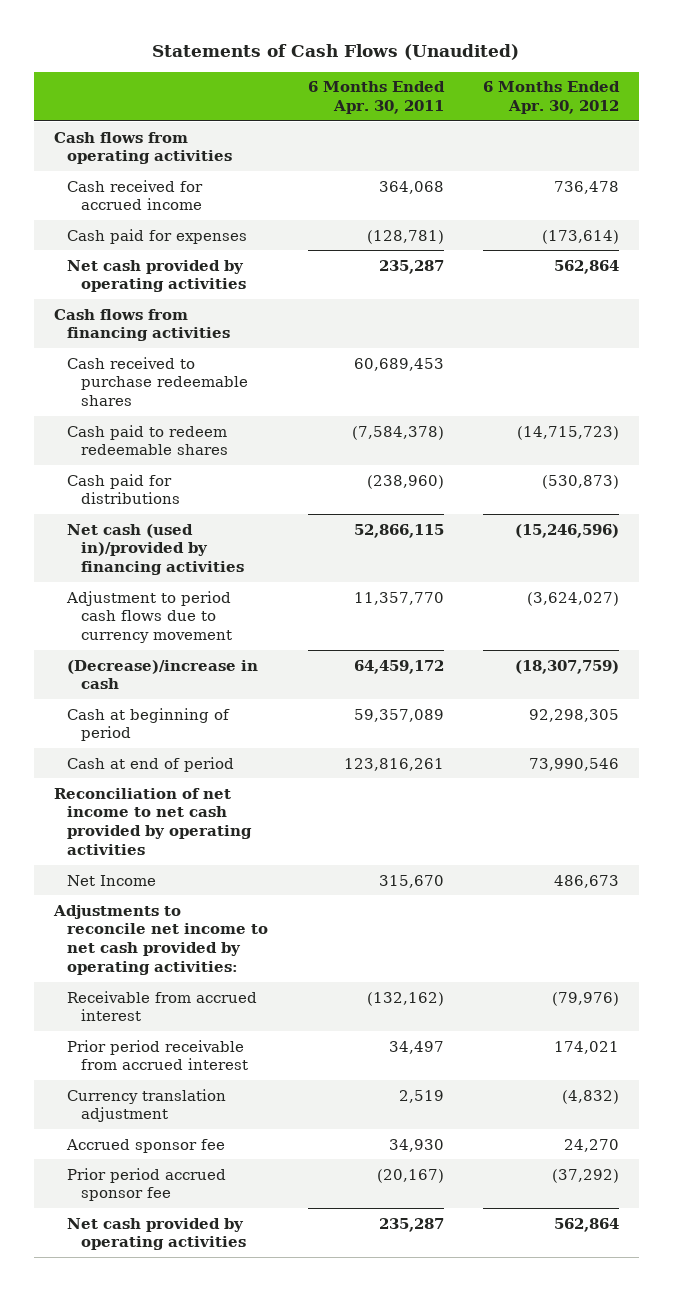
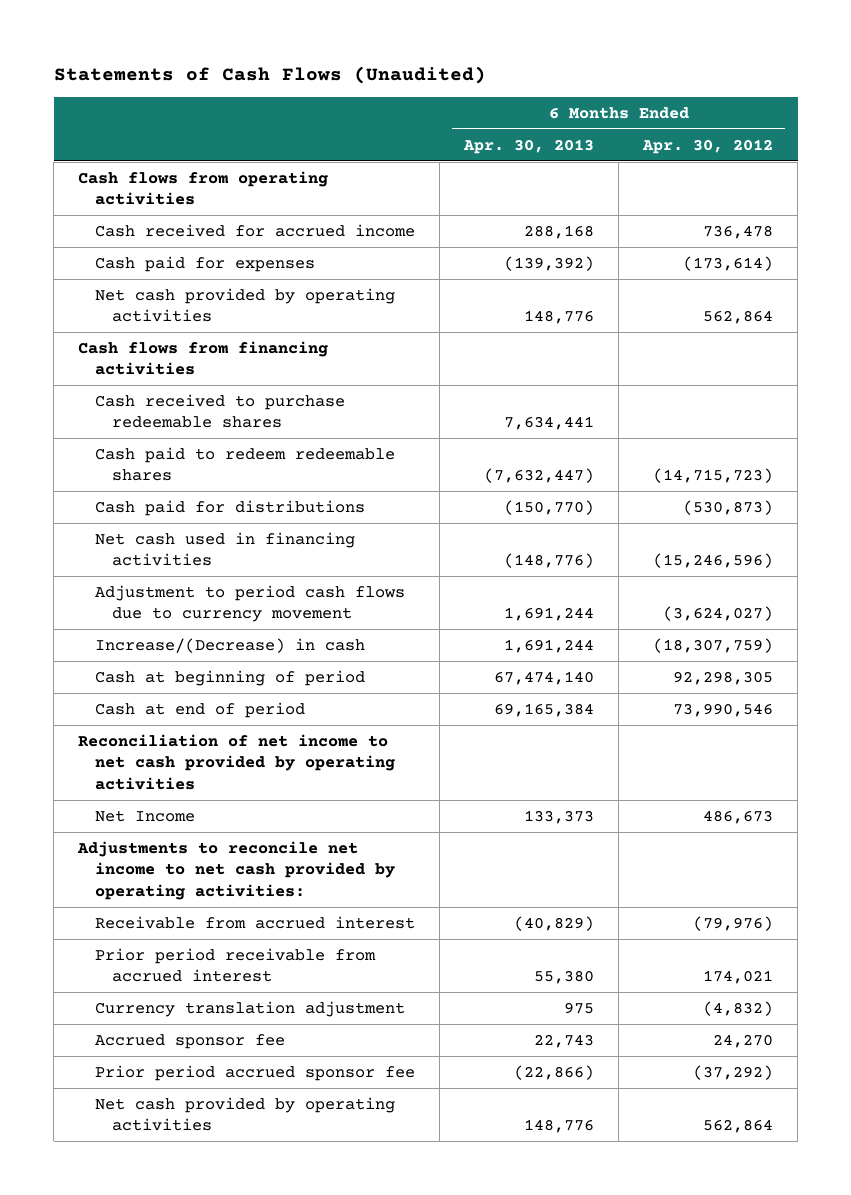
[307,81,445,115] 6 Months Ended Apr. 30, 2011 -> none
none -> [463,138,595,154] Apr. 30, 2013
[67,523,245,576] Net cash (used in)/provided by financing activities -> [94,531,355,567] Net cash used in financing activities
[67,659,259,690] (Decrease)/increase in cash -> [94,637,365,653] Increase/(Decrease) in cash

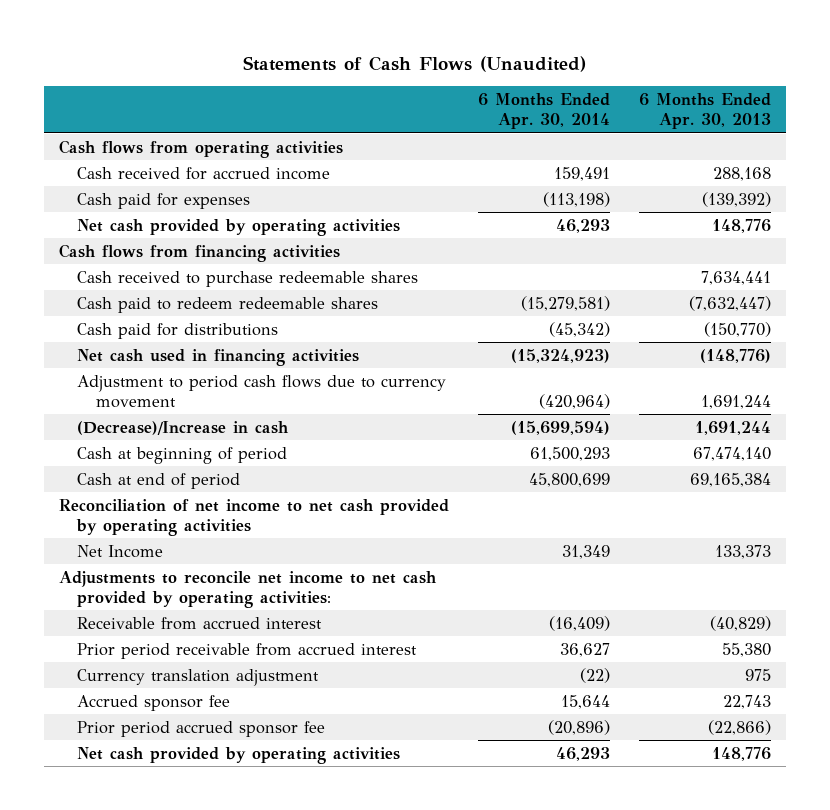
[642,138,774,154] Apr. 30, 2012 -> none
none -> [478,93,611,130] 6 Months Ended Apr. 30, 2014
[94,637,365,653] Increase/(Decrease) in cash -> [77,420,290,435] (Decrease)/Increase in cash

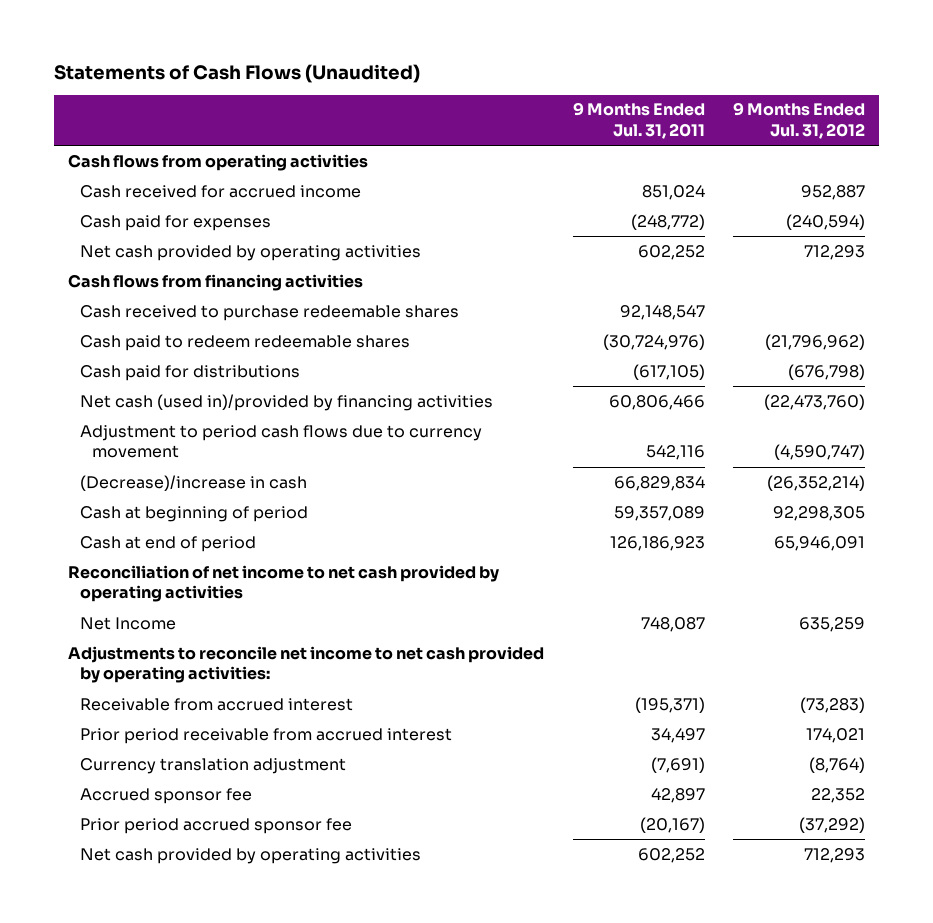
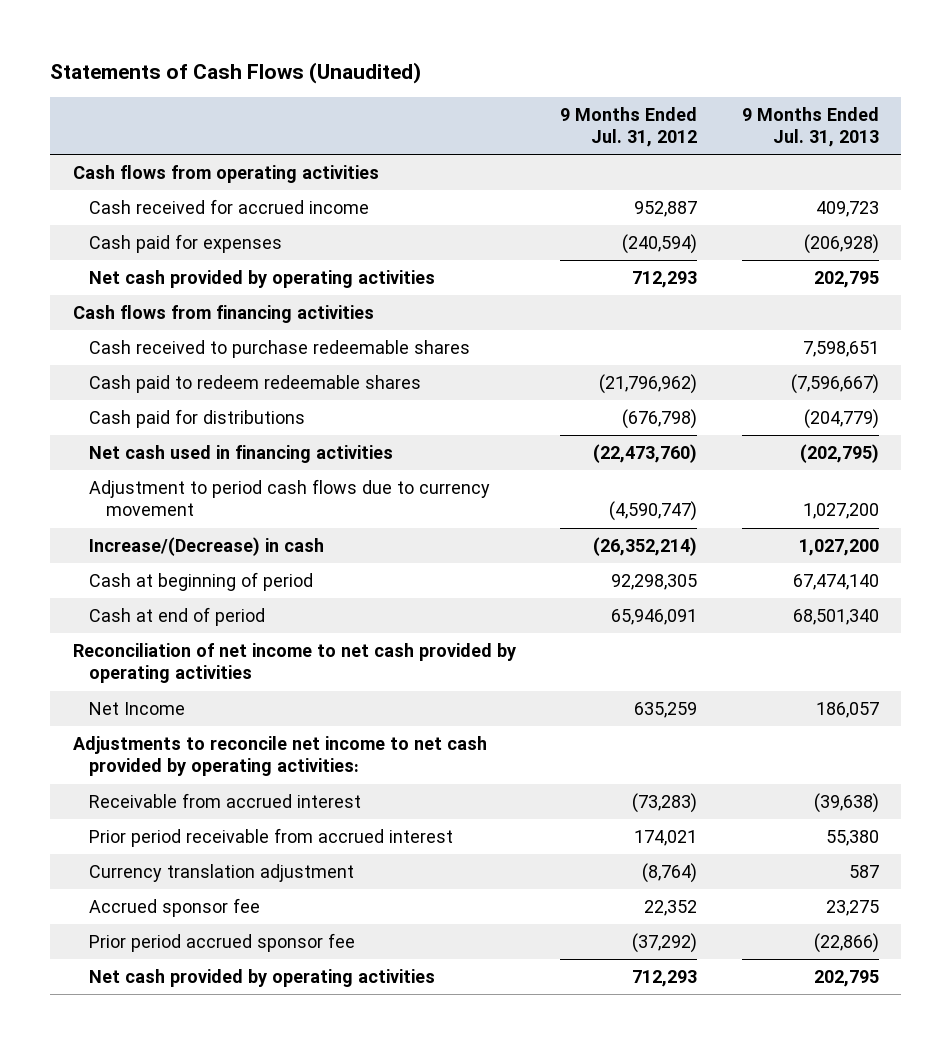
[572,102,705,140] 9 Months Ended Jul. 31, 2011 -> none
none -> [741,106,879,148] 9 Months Ended Jul. 31, 2013
[79,393,493,411] Net cash (used in)/provided by financing activities -> [89,445,394,464] Net cash used in financing activities
[79,474,307,491] (Decrease)/increase in cash -> [89,537,325,557] Increase/(Decrease) in cash

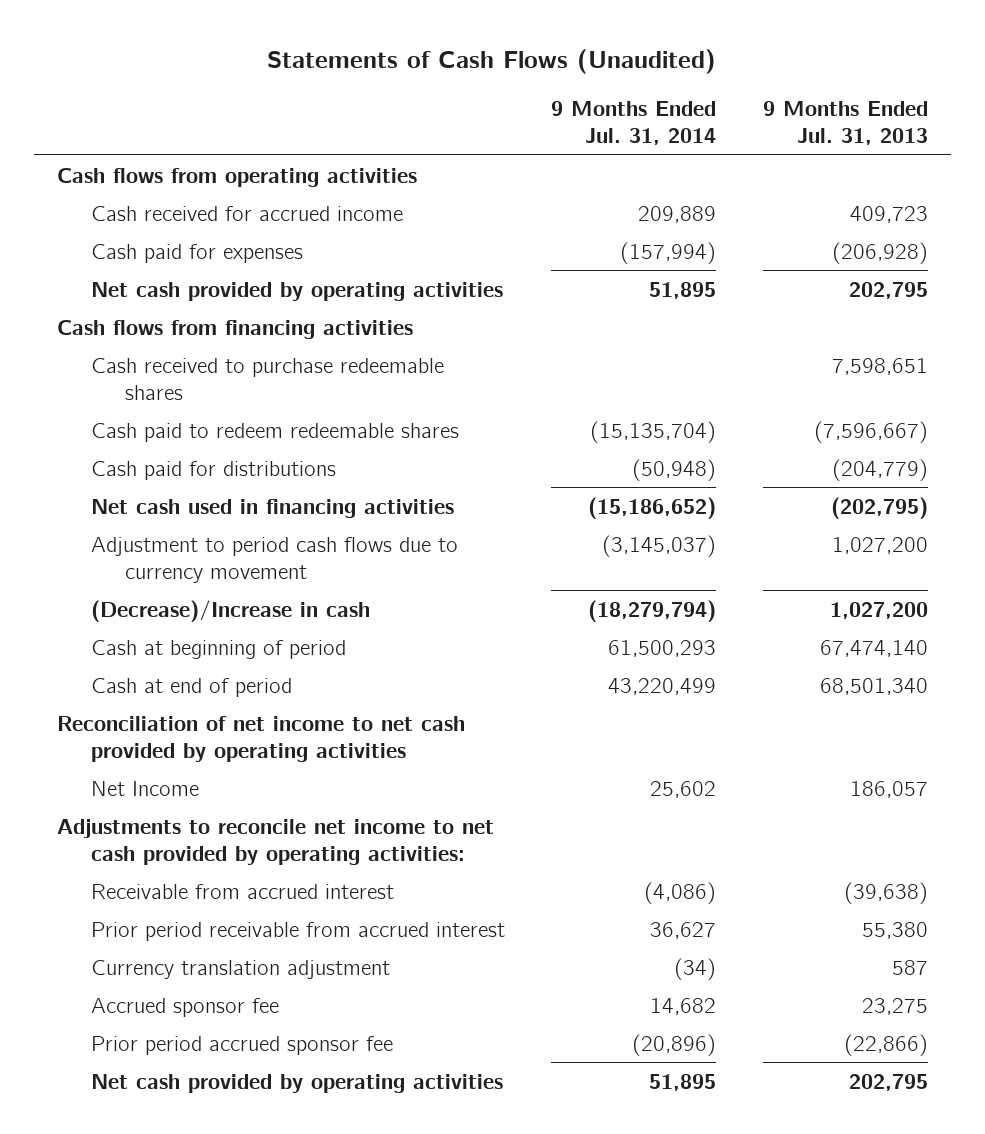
[560,106,698,148] 9 Months Ended Jul. 31, 2012 -> none
none -> [551,100,717,146] 9 Months Ended Jul. 31, 2014
[89,537,325,557] Increase/(Decrease) in cash -> [91,599,371,622] (Decrease)/Increase in cash

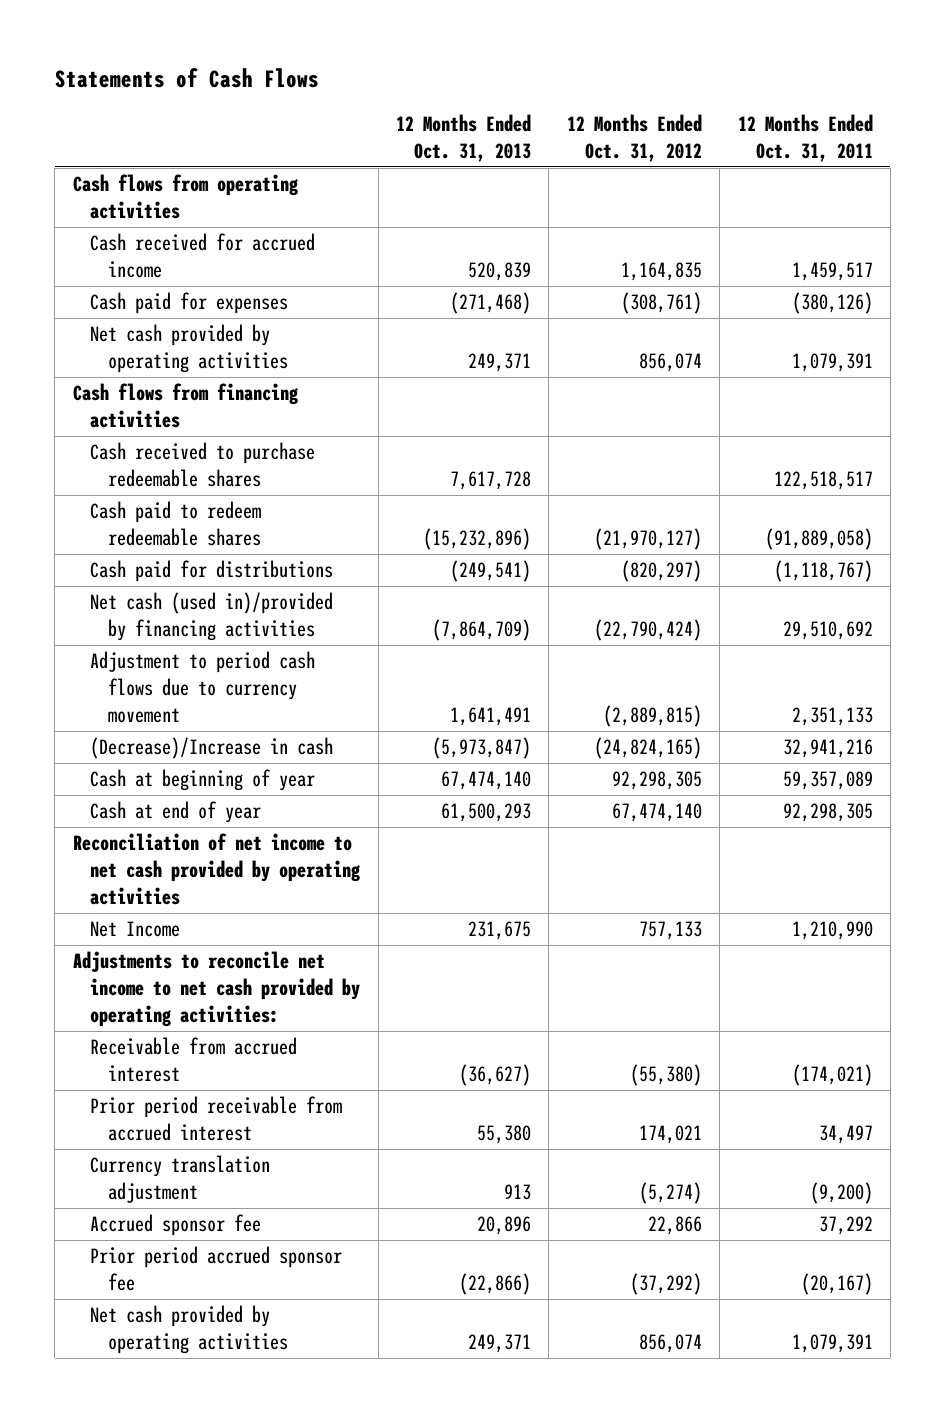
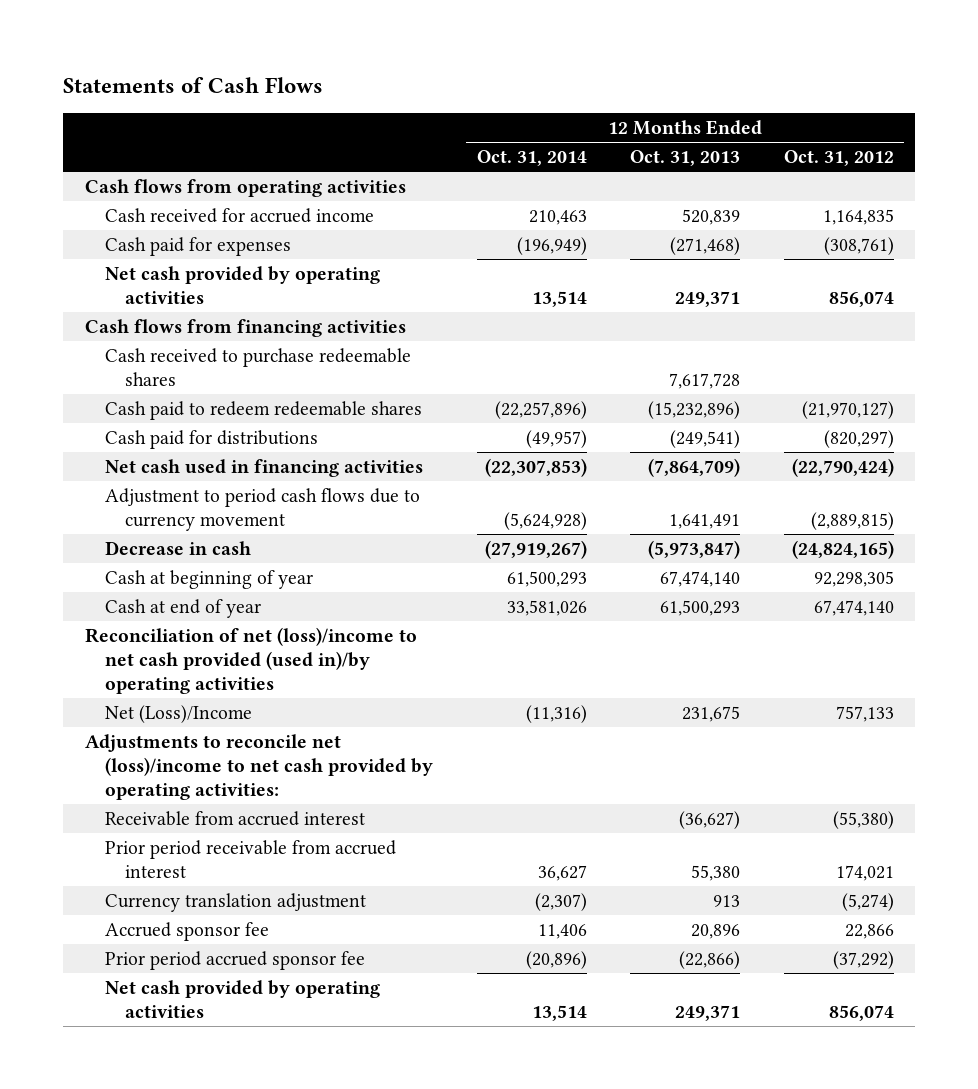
[737,113,873,162] 12 Months Ended Oct. 31, 2011 -> none
none -> [476,150,587,167] Oct. 31, 2014
[90,592,334,642] Net cash (used in)/provided by financing activities -> [105,458,424,477] Net cash used in financing activities
[90,737,334,760] (Decrease)/Increase in cash -> [105,540,252,555] Decrease in cash
[72,833,362,905] Reconciliation of net income to net cash provided by operating activities -> [84,626,417,694] Reconciliation of net (loss)/income to net cash provided (used in)/by operating activities
[90,921,181,938] Net Income -> [105,704,253,723] Net (Loss)/Income
[72,951,361,1027] Adjustments to reconcile net income to net cash provided by operating activities: -> [84,733,434,800] Adjustments to reconcile net (loss)/income to net cash provided by operating activities:

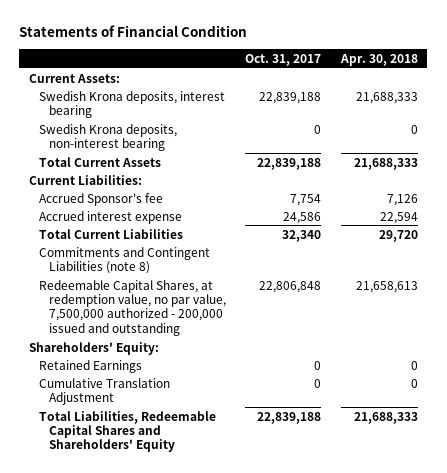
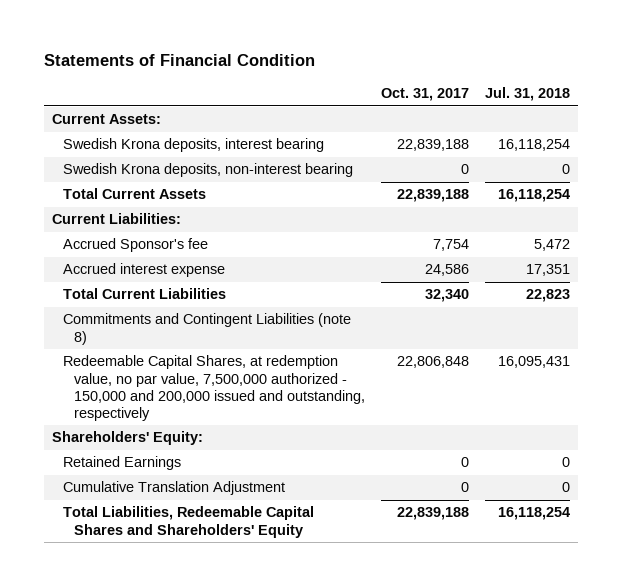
[339,53,418,66] Apr. 30, 2018 -> none
none -> [485,87,571,102] Jul. 31, 2018
[38,279,227,336] Redeemable Capital Shares, at redemption value, no par value, 7,500,000 authorized - 200,000 issued and outstanding -> [63,355,366,421] Redeemable Capital Shares, at redemption value, no par value, 7,500,000 authorized - 150,000 and 200,000 issued and outstanding, respectively

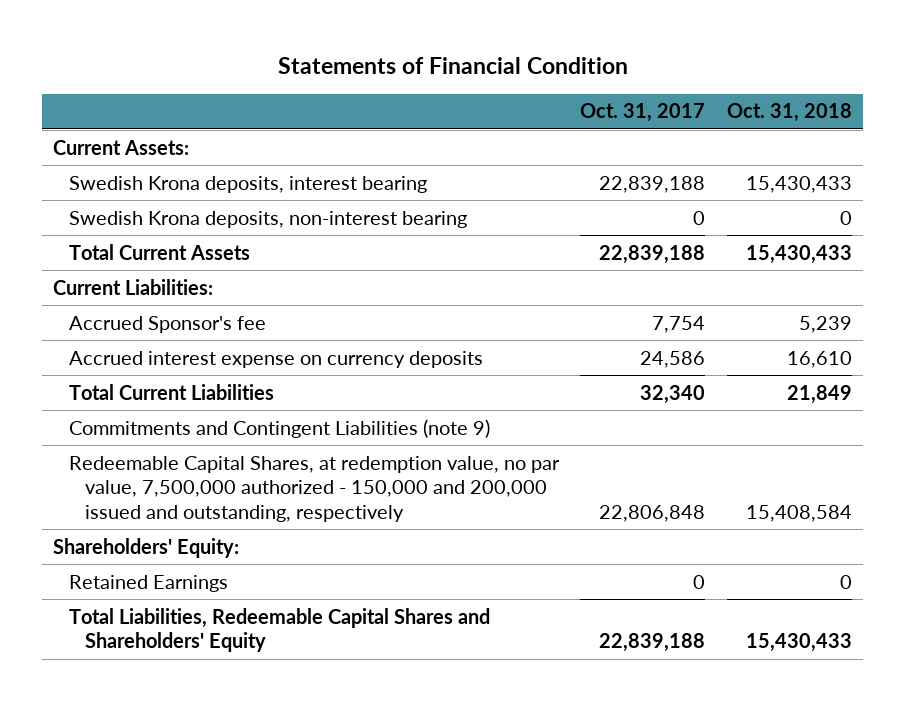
[485,87,571,102] Jul. 31, 2018 -> none
none -> [726,103,852,123] Oct. 31, 2018
[63,263,226,278] Accrued interest expense -> [68,350,483,368] Accrued interest expense on currency deposits
[63,313,352,345] Commitments and Contingent Liabilities (note 8) -> [68,418,490,438] Commitments and Contingent Liabilities (note 9)
[63,481,286,496] Cumulative Translation Adjustment -> none

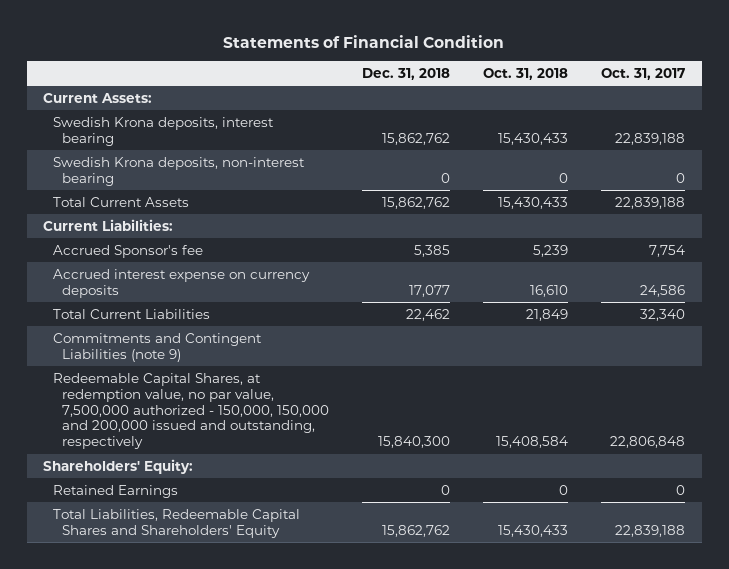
none -> [362,67,451,80] Dec. 31, 2018
[68,455,560,522] Redeemable Capital Shares, at redemption value, no par value, 7,500,000 authorized - 150,000 and 200,000 issued and outstanding, respectively -> [52,372,330,450] Redeemable Capital Shares, at redemption value, no par value, 7,500,000 authorized - 150,000, 150,000 and 200,000 issued and outstanding, respectively

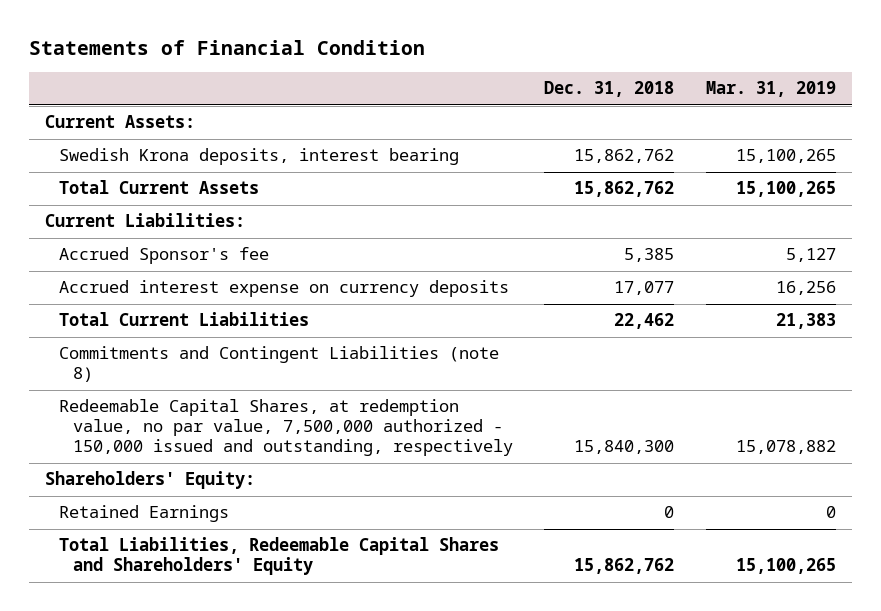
[483,67,569,80] Oct. 31, 2018 -> none
[601,67,686,80] Oct. 31, 2017 -> none
none -> [706,81,837,98] Mar. 31, 2019
[52,156,305,186] Swedish Krona deposits, non-interest bearing -> none
[52,332,262,362] Commitments and Contingent Liabilities (note 9) -> [58,346,499,383] Commitments and Contingent Liabilities (note 8)
[52,372,330,450] Redeemable Capital Shares, at redemption value, no par value, 7,500,000 authorized - 150,000, 150,000 and 200,000 issued and outstanding, respectively -> [58,399,513,457] Redeemable Capital Shares, at redemption value, no par value, 7,500,000 authorized - 150,000 issued and outstanding, respectively

